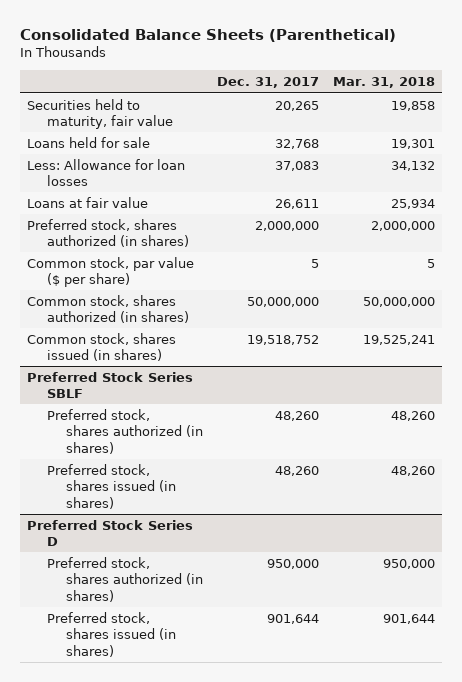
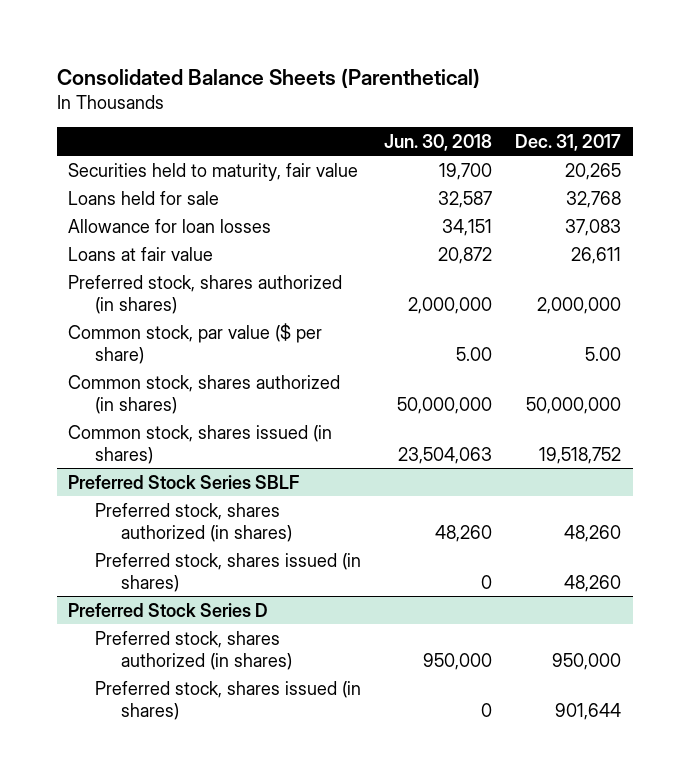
[333,77,436,89] Mar. 31, 2018 -> none
none -> [384,133,493,151] Jun. 30, 2018
[26,158,185,187] Less: Allowance for loan losses -> [68,218,272,233] Allowance for loan losses
[311,258,320,268] 5 -> [585,346,622,361] 5.00

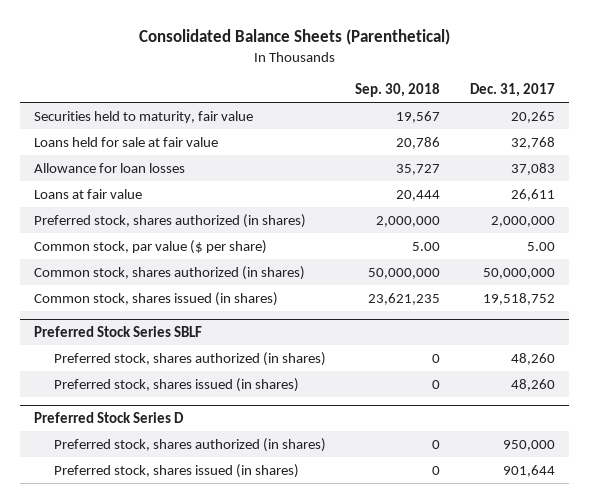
[384,133,493,151] Jun. 30, 2018 -> none
none -> [355,83,441,98] Sep. 30, 2018
[68,190,220,205] Loans held for sale -> [34,136,219,147] Loans held for sale at fair value

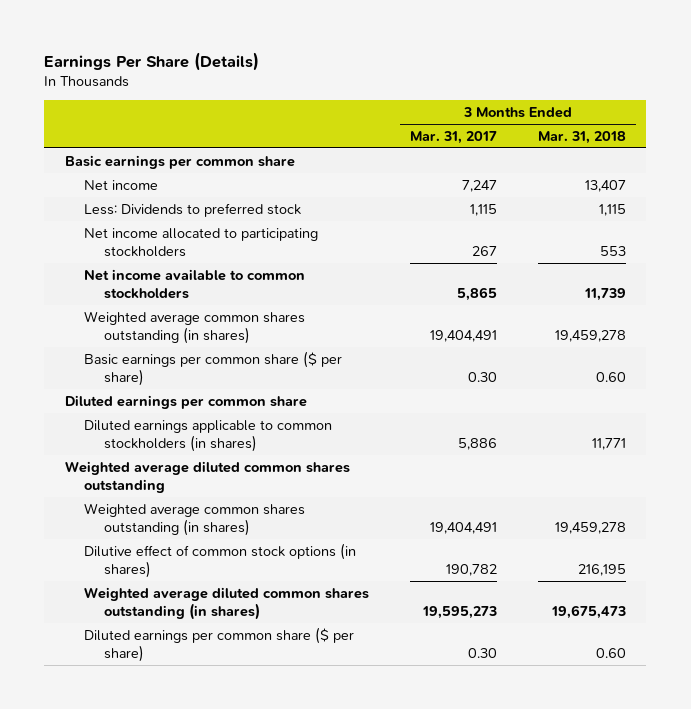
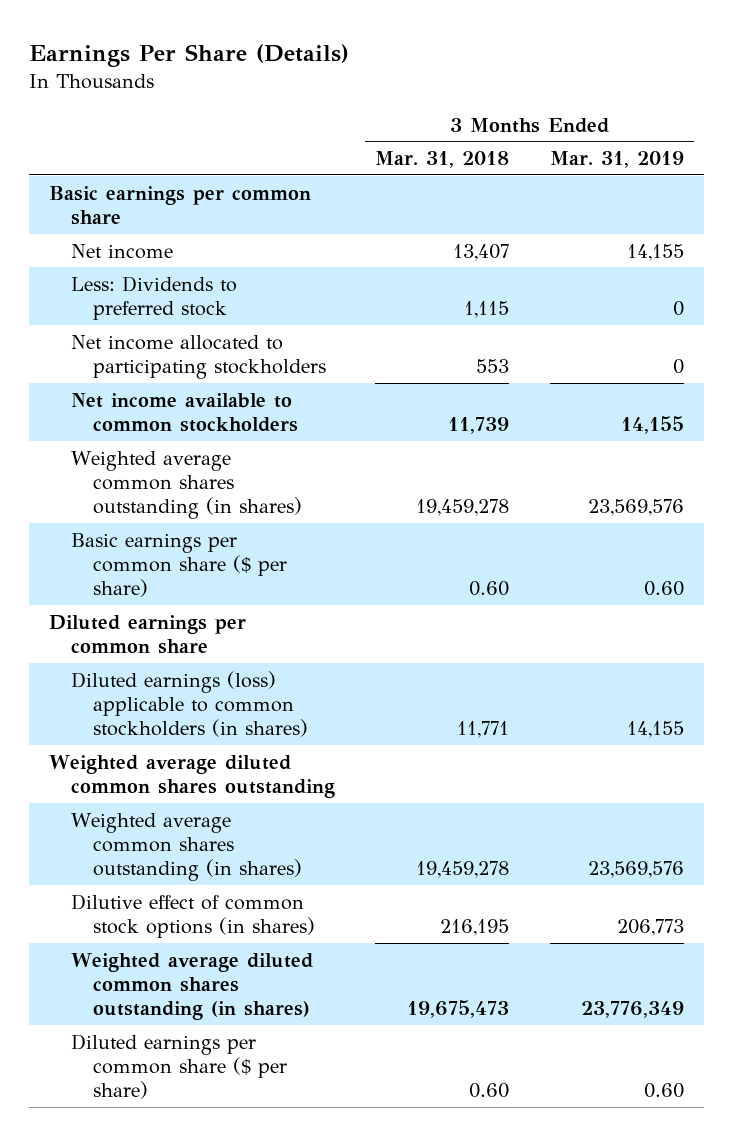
[410,130,498,144] Mar. 31, 2017 -> none
none -> [549,151,684,169] Mar. 31, 2019
[84,419,333,452] Diluted earnings applicable to common stockholders (in shares) -> [71,670,309,738] Diluted earnings (loss) applicable to common stockholders (in shares)

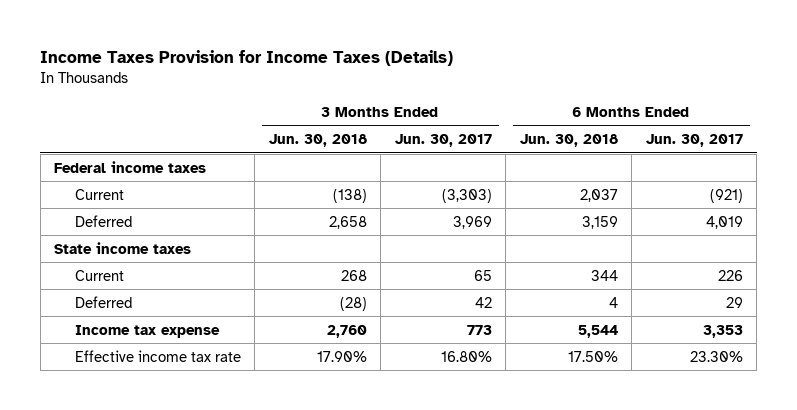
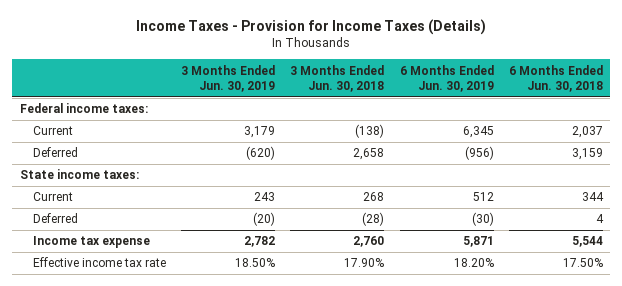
[40,50,454,67] Income Taxes Provision for Income Taxes (Details) -> [136,18,487,35] Income Taxes - Provision for Income Taxes (Details)
[394,134,492,148] Jun. 30, 2017 -> none
[645,134,743,148] Jun. 30, 2017 -> none
none -> [181,64,276,93] 3 Months Ended Jun. 30, 2019
none -> [399,64,494,93] 6 Months Ended Jun. 30, 2019
[54,160,207,173] Federal income taxes -> [19,103,148,114] Federal income taxes:
[54,241,192,254] State income taxes -> [19,169,139,180] State income taxes:

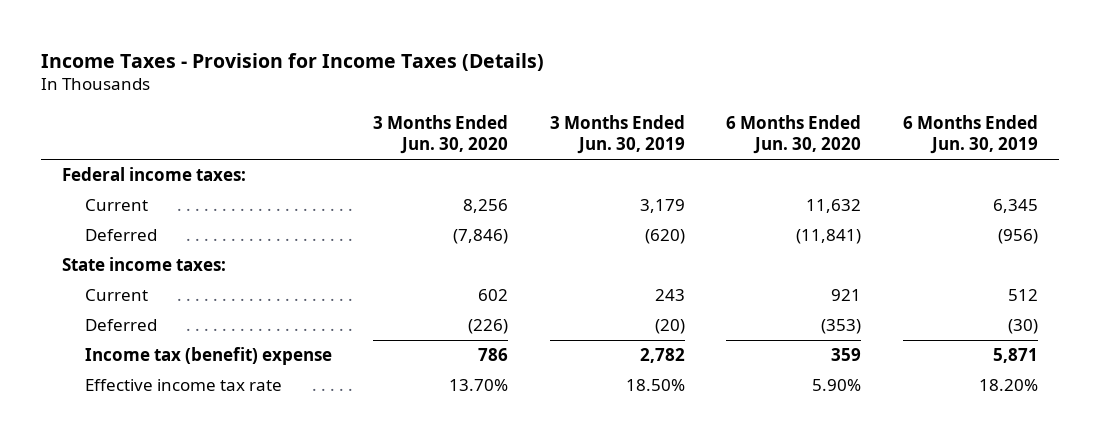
[290,64,385,93] 3 Months Ended Jun. 30, 2018 -> none
[508,64,603,93] 6 Months Ended Jun. 30, 2018 -> none
none -> [373,114,509,155] 3 Months Ended Jun. 30, 2020
none -> [726,114,862,155] 6 Months Ended Jun. 30, 2020
[33,236,151,249] Income tax expense -> [84,347,332,366] Income tax (benefit) expense

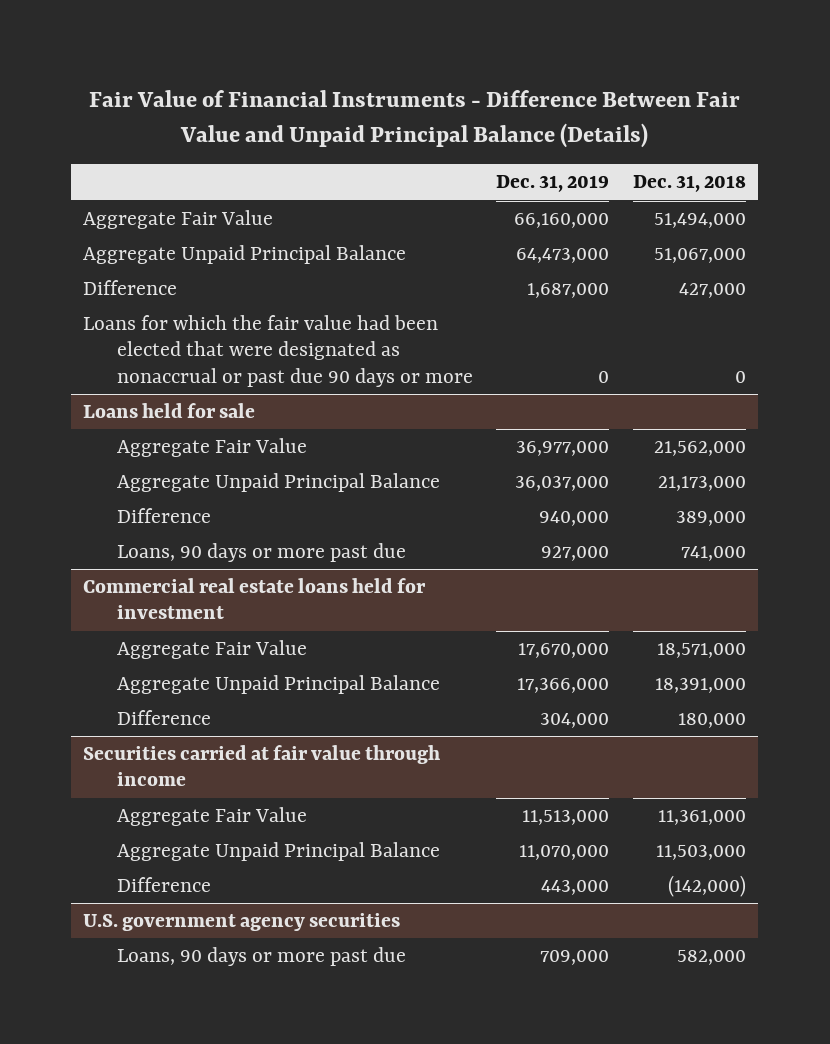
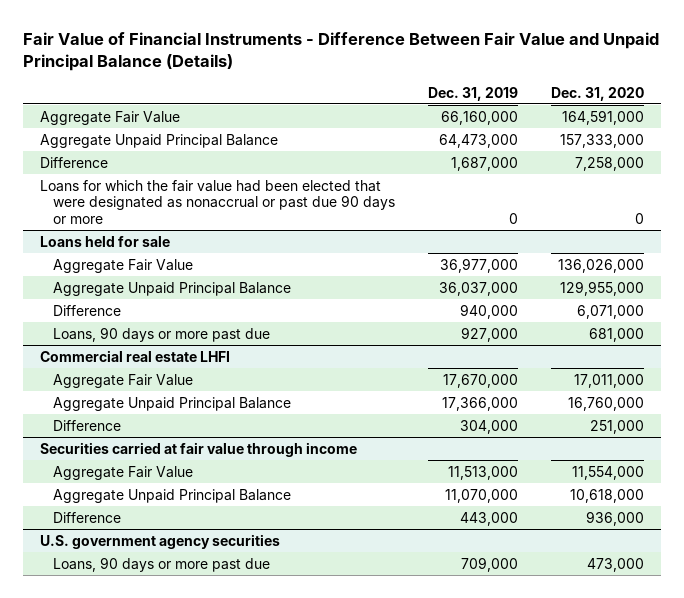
[633,175,747,193] Dec. 31, 2018 -> none
none -> [551,86,645,101] Dec. 31, 2020
[83,578,427,620] Commercial real estate loans held for investment -> [39,349,230,362] Commercial real estate LHFI

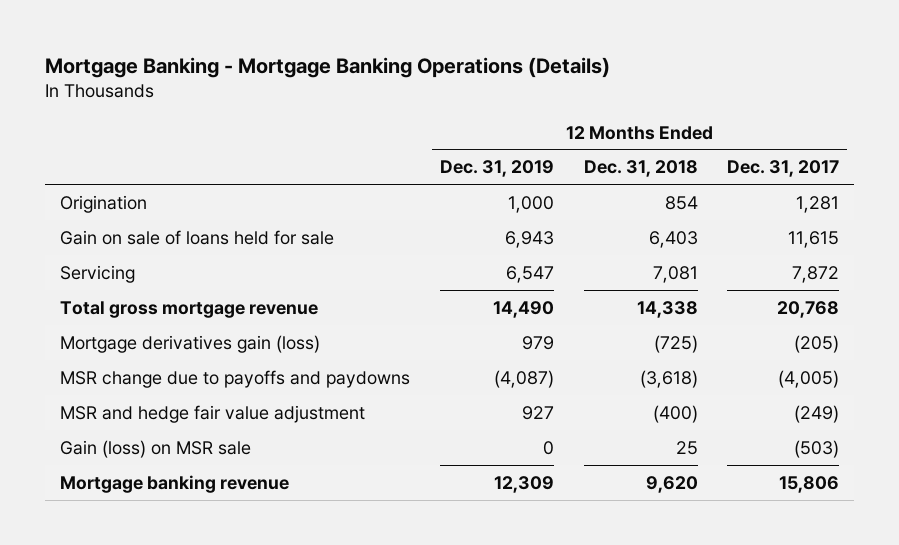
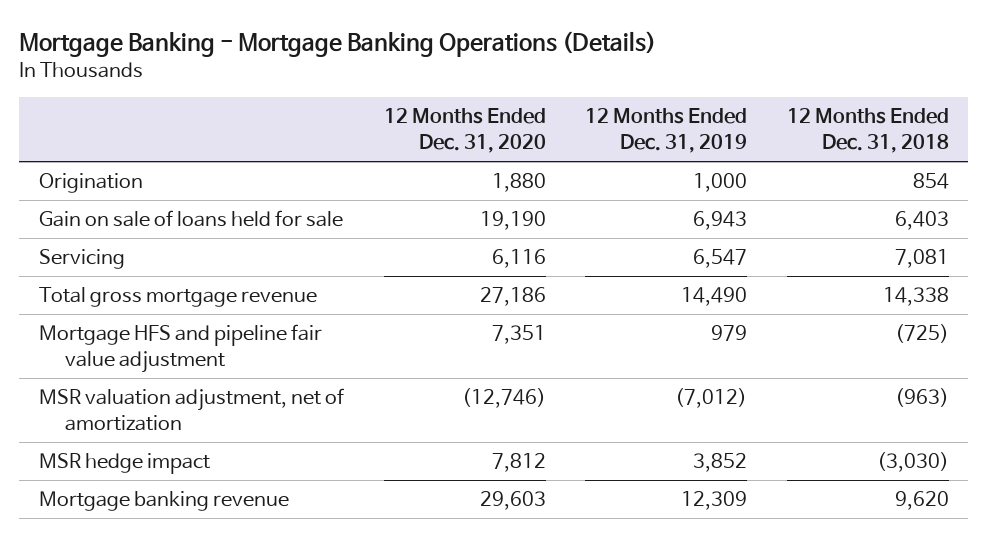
[727,160,840,178] Dec. 31, 2017 -> none
none -> [383,108,546,154] 12 Months Ended Dec. 31, 2020
[59,334,320,353] Mortgage derivatives gain (loss) -> none
[59,369,410,388] MSR change due to payoffs and paydowns -> none
[59,439,251,458] Gain (loss) on MSR sale -> none
[59,404,365,423] MSR and hedge fair value adjustment -> [39,324,323,374] Mortgage HFS and pipeline fair value adjustment
[521,405,554,420] 927 -> [711,325,748,342] 979
[652,404,698,423] (400) -> [894,324,949,344] (725)
none -> [39,388,345,432] MSR valuation adjustment, net of amortization
none -> [39,453,211,475] MSR hedge impact

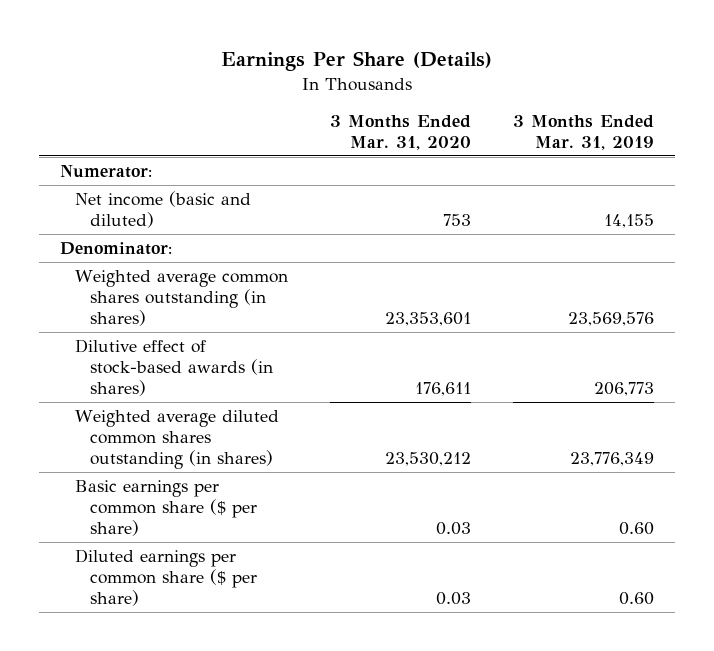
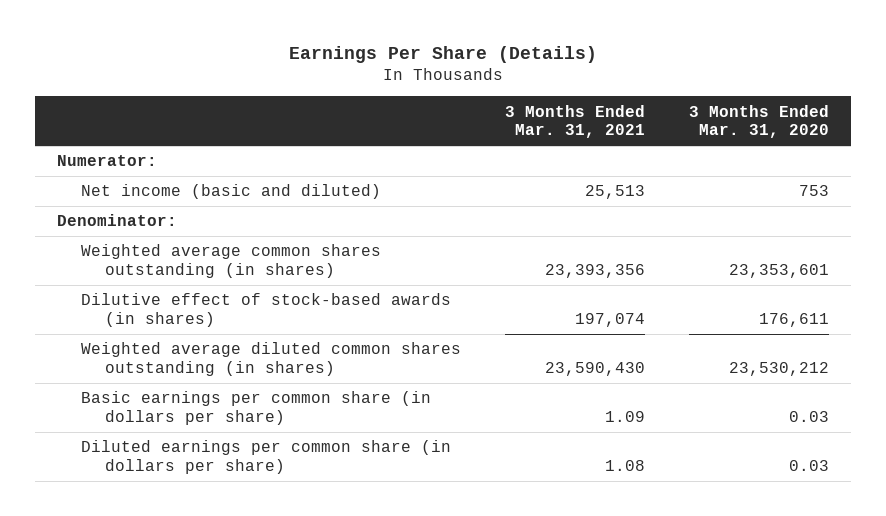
[512,114,654,151] 3 Months Ended Mar. 31, 2019 -> none
none -> [505,104,646,139] 3 Months Ended Mar. 31, 2021
[75,479,258,537] Basic earnings per common share ($ per share) -> [81,391,432,426] Basic earnings per common share (in dollars per share)
[75,548,258,607] Diluted earnings per common share ($ per share) -> [81,440,452,475] Diluted earnings per common share (in dollars per share)

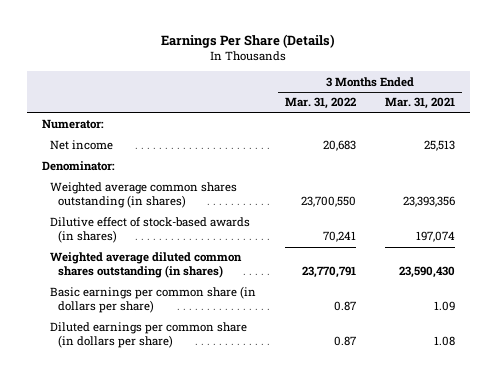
[689,104,830,139] 3 Months Ended Mar. 31, 2020 -> none
none -> [284,97,356,110] Mar. 31, 2022
[81,184,382,200] Net income (basic and diluted) -> [49,140,113,151] Net income

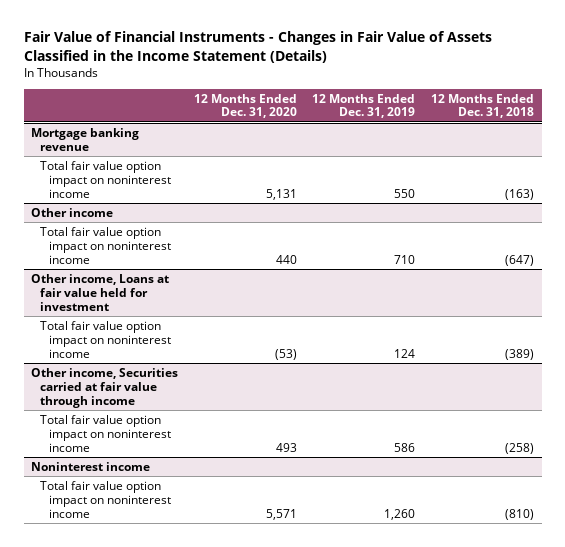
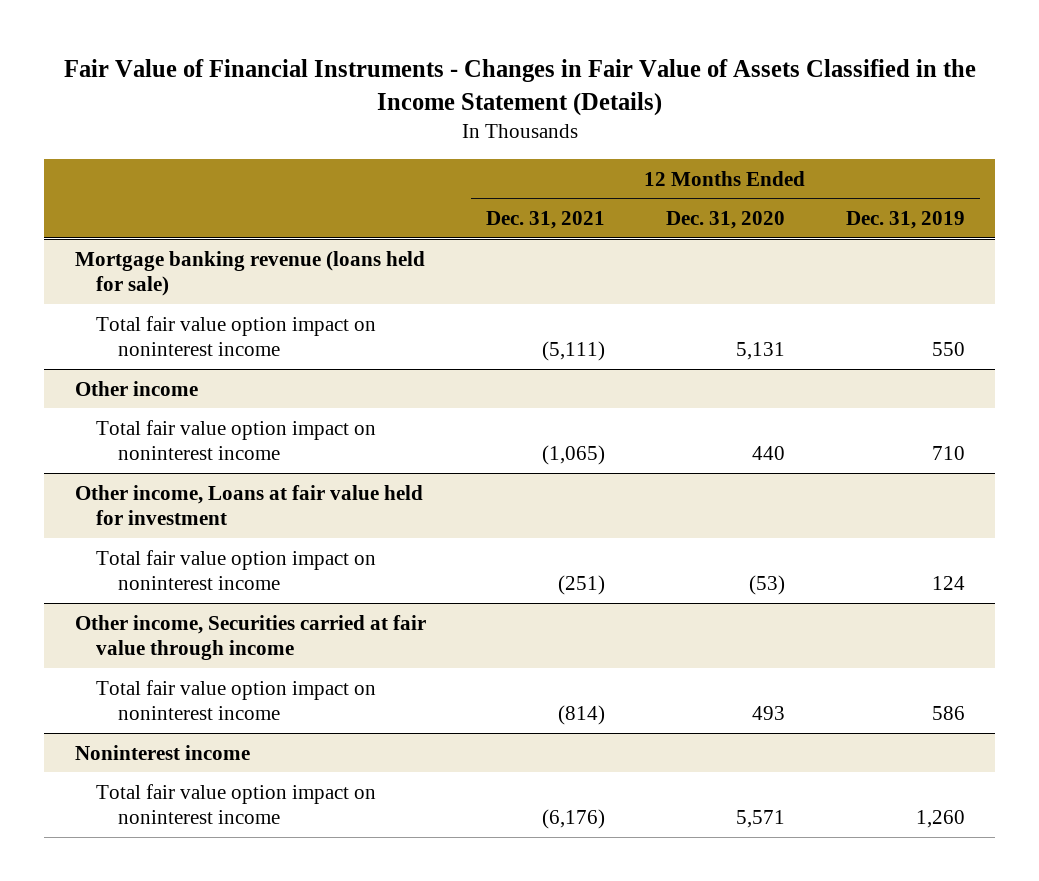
[431,93,535,119] 12 Months Ended Dec. 31, 2018 -> none
none -> [486,211,606,230] Dec. 31, 2021
[31,127,140,151] Mortgage banking revenue -> [74,250,425,296] Mortgage banking revenue (loans held for sale)

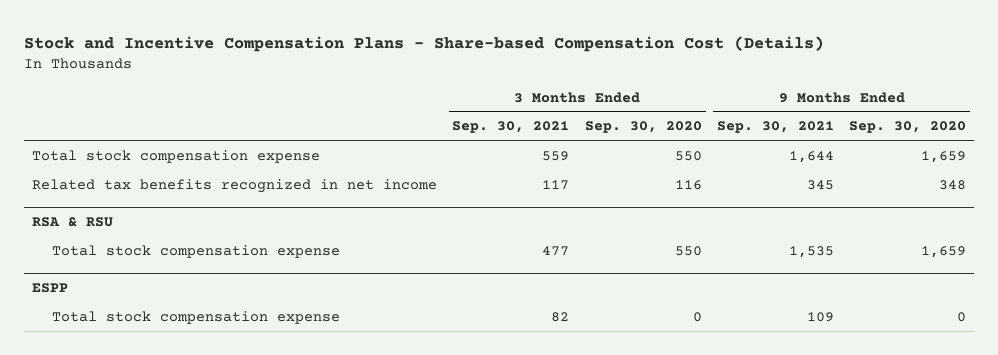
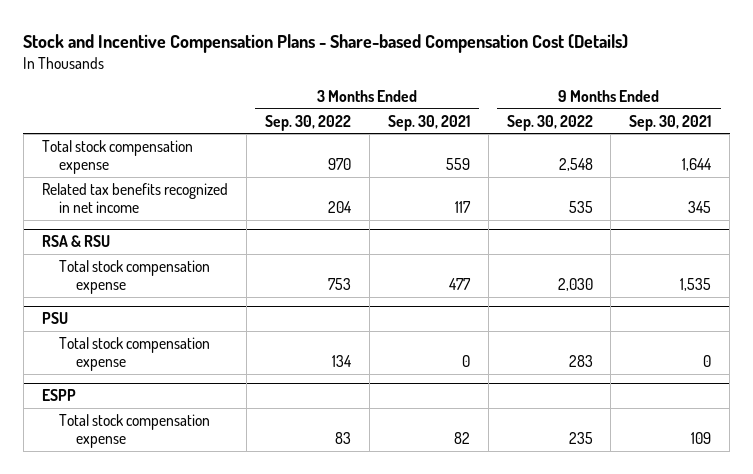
[584,121,702,134] Sep. 30, 2020 -> none
[849,121,967,134] Sep. 30, 2020 -> none
none -> [264,114,351,131] Sep. 30, 2022
none -> [506,114,593,131] Sep. 30, 2022
none -> [41,312,68,325] PSU
none -> [58,336,210,372] Total stock compensation expense

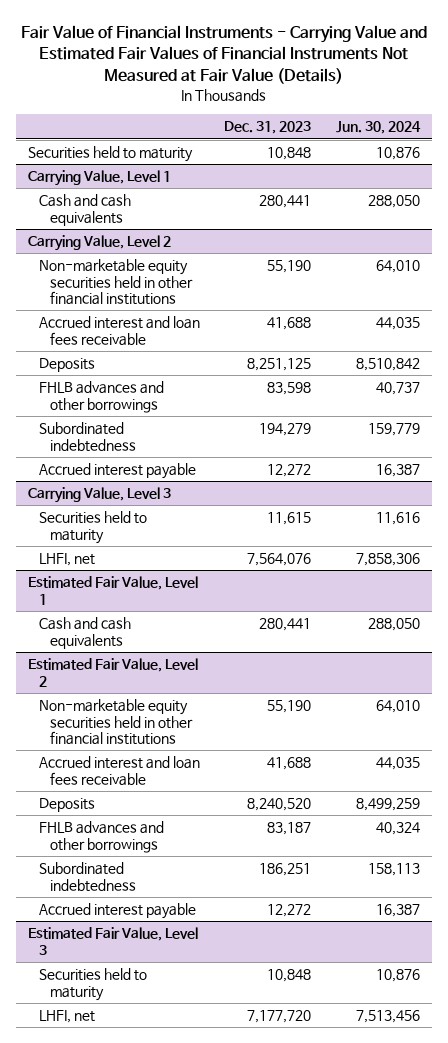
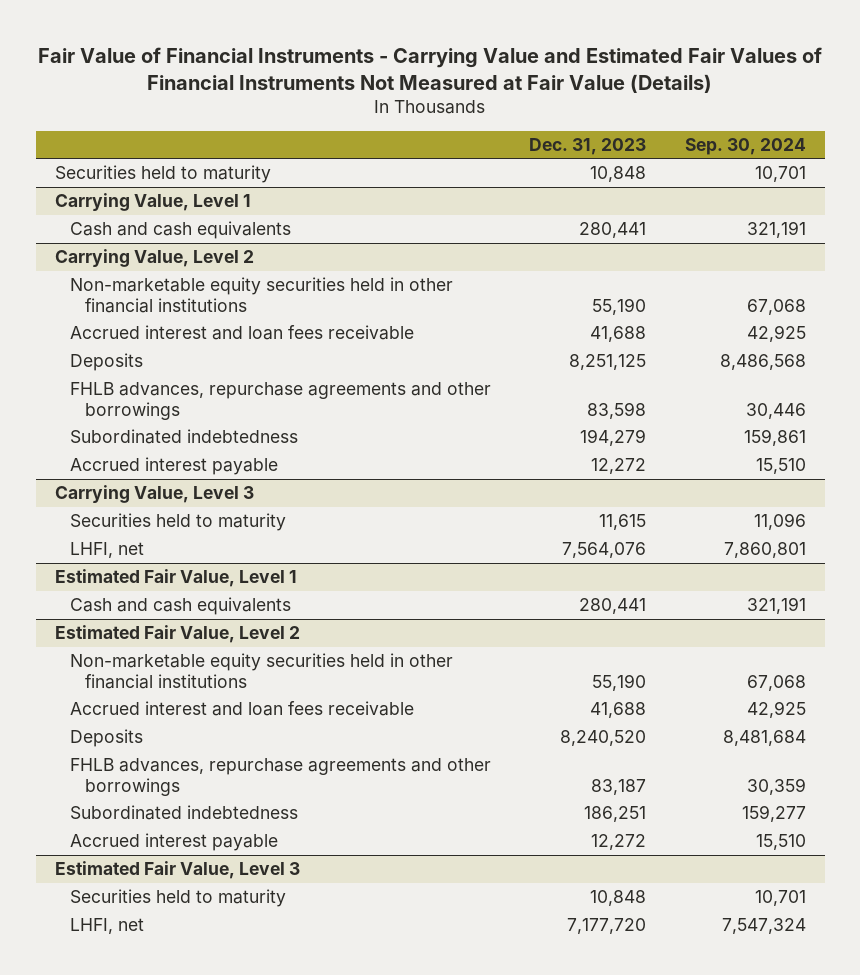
[336,121,422,135] Jun. 30, 2024 -> none
none -> [684,137,806,155] Sep. 30, 2024
[38,381,164,413] FHLB advances and other borrowings -> [70,382,492,420] FHLB advances, repurchase agreements and other borrowings
[38,821,164,853] FHLB advances and other borrowings -> [70,758,492,796] FHLB advances, repurchase agreements and other borrowings

